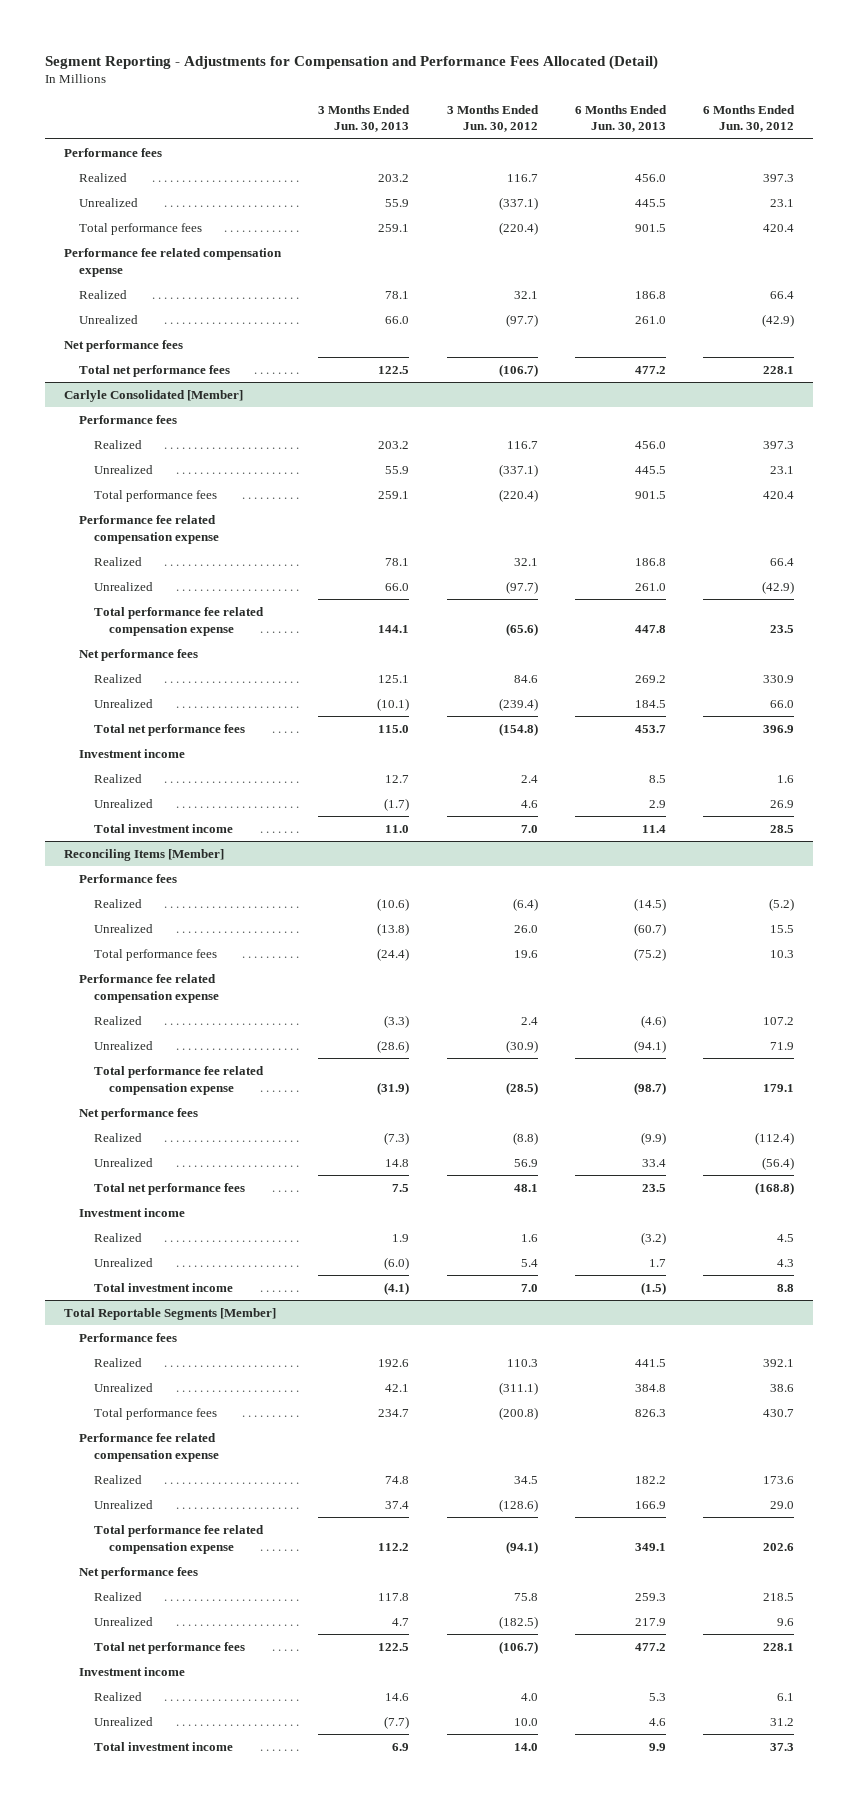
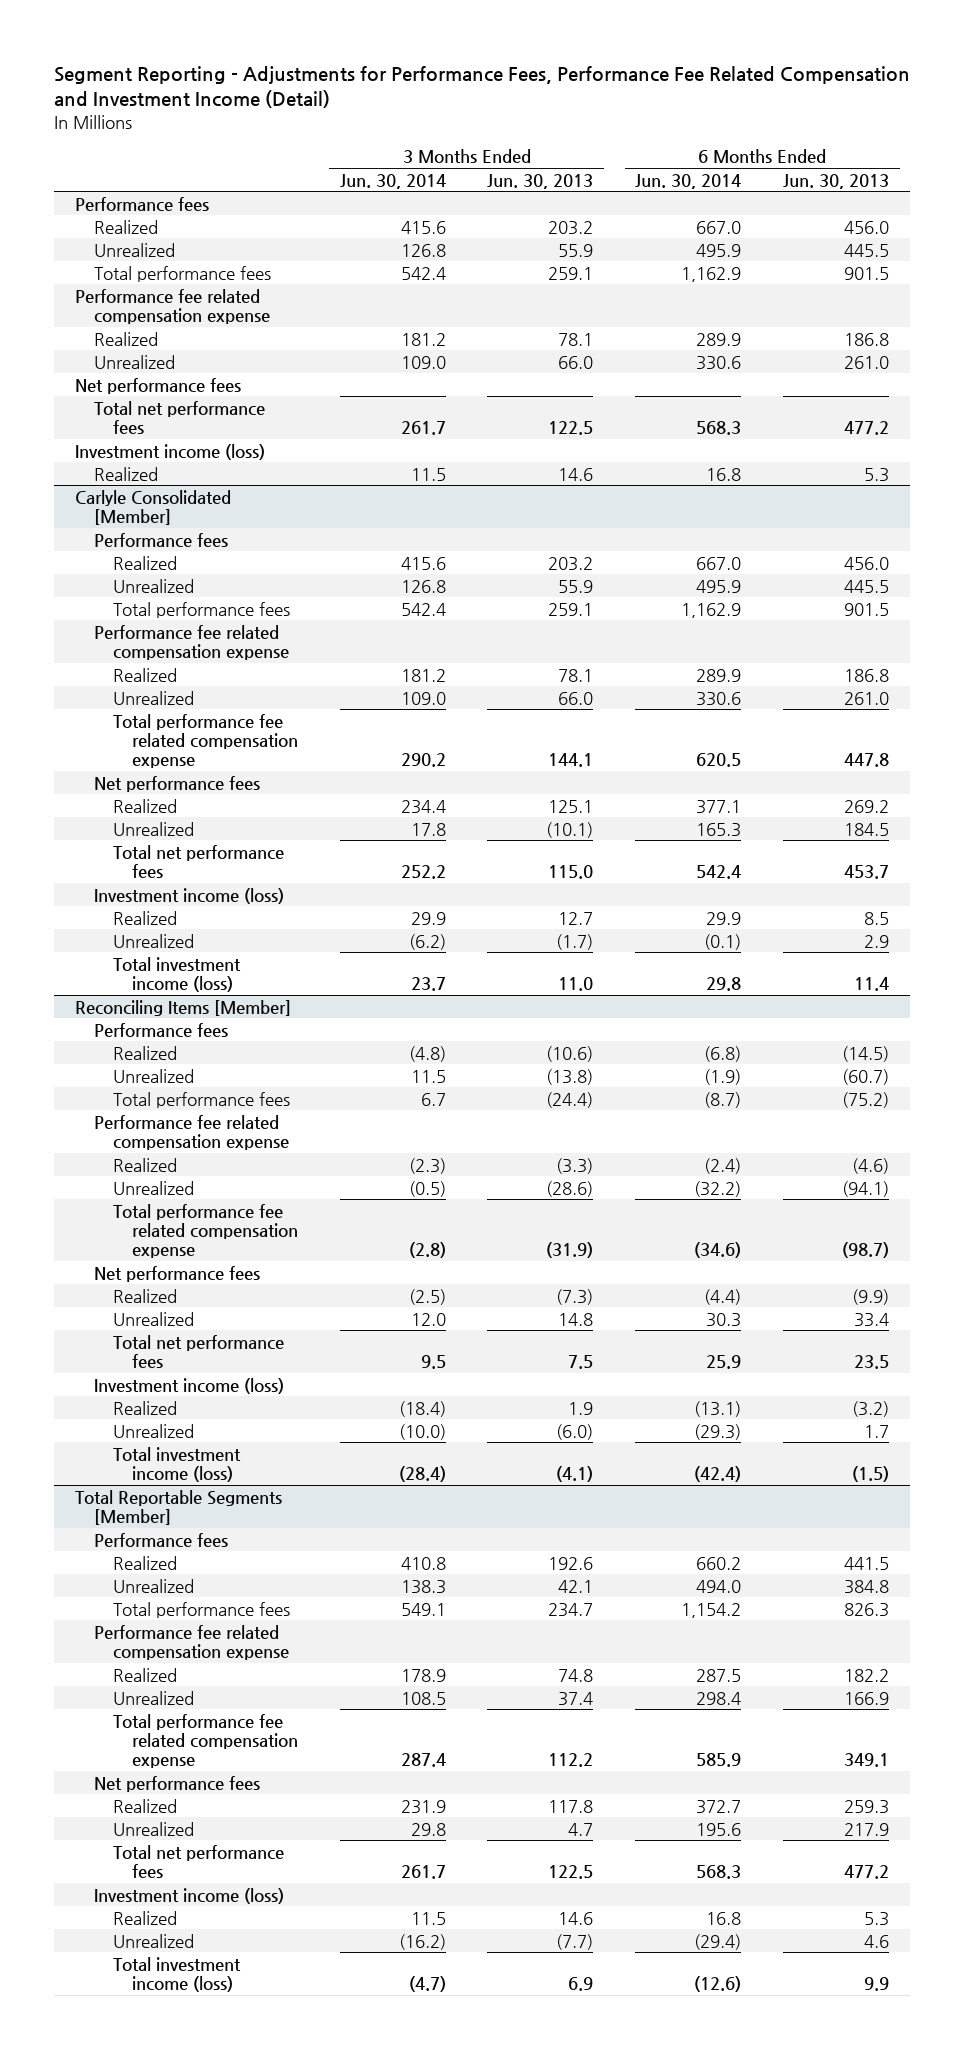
[45,54,659,70] Segment Reporting - Adjustments for Compensation and Performance Fees Allocated (Detail) -> [53,65,910,109] Segment Reporting - Adjustments for Performance Fees, Performance Fee Related Compensation and Investment Income (Detail)
[446,104,539,133] 3 Months Ended Jun. 30, 2012 -> none
[703,104,796,133] 6 Months Ended Jun. 30, 2012 -> none
none -> [339,173,446,189] Jun. 30, 2014
none -> [635,173,742,189] Jun. 30, 2014
none -> [74,443,265,460] Investment income (loss)
none -> [93,466,158,481] Realized
[78,748,185,758] Investment income -> [93,887,284,904] Investment income (loss)
[94,823,234,833] Total investment income -> [112,956,241,992] Total investment income (loss)
[78,1207,185,1217] Investment income -> [93,1377,284,1394] Investment income (loss)
[94,1282,234,1292] Total investment income -> [112,1446,241,1482] Total investment income (loss)
[78,1666,185,1676] Investment income -> [93,1887,284,1904] Investment income (loss)
[94,1741,234,1751] Total investment income -> [112,1956,241,1992] Total investment income (loss)

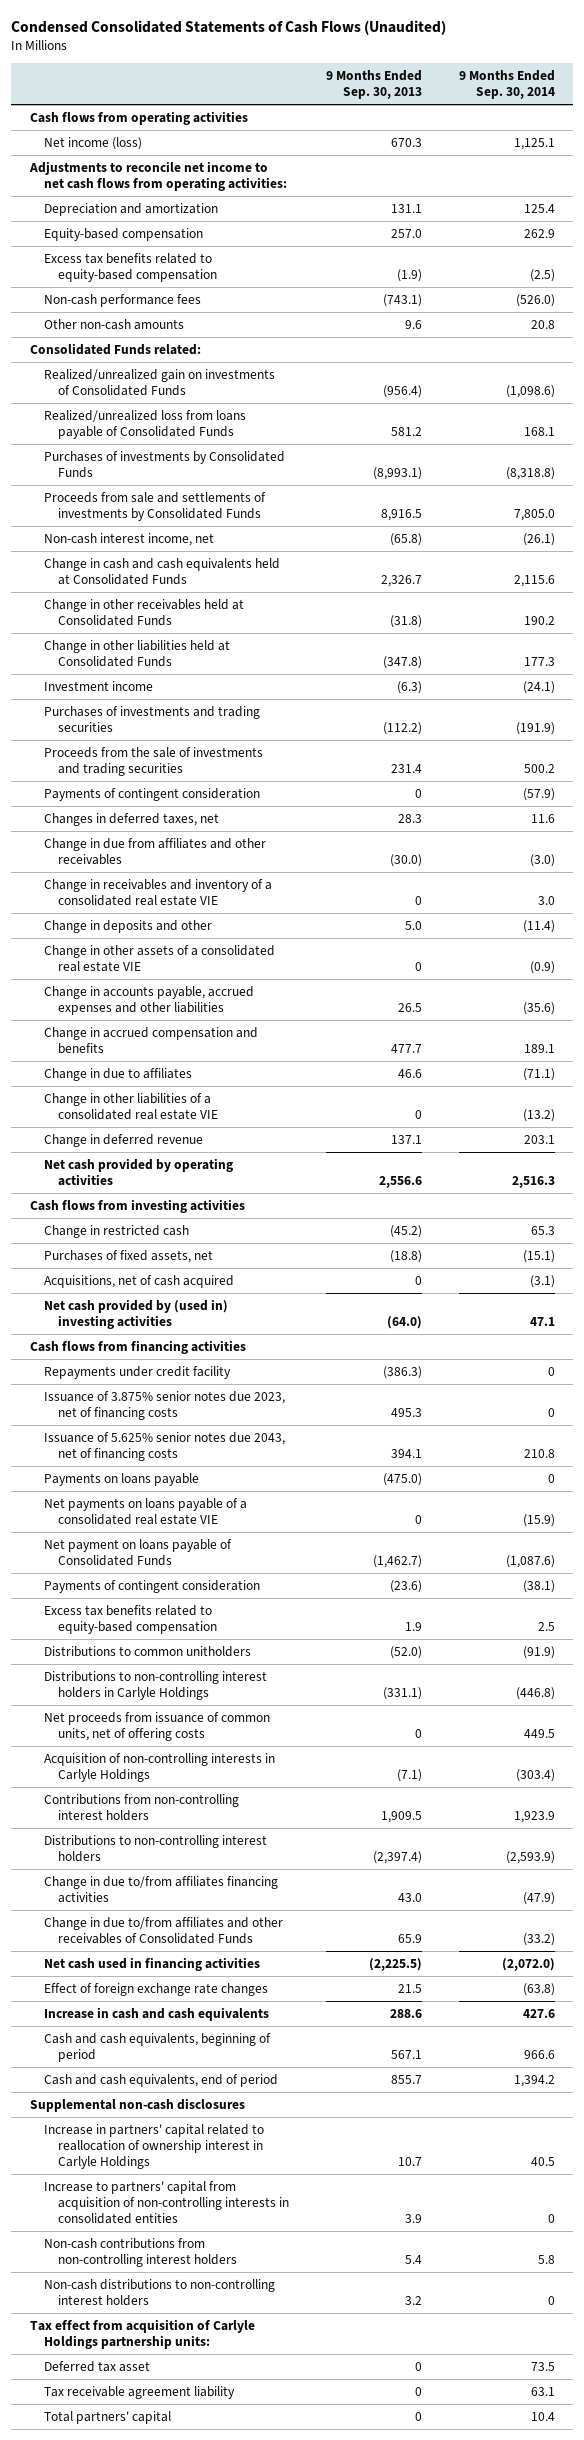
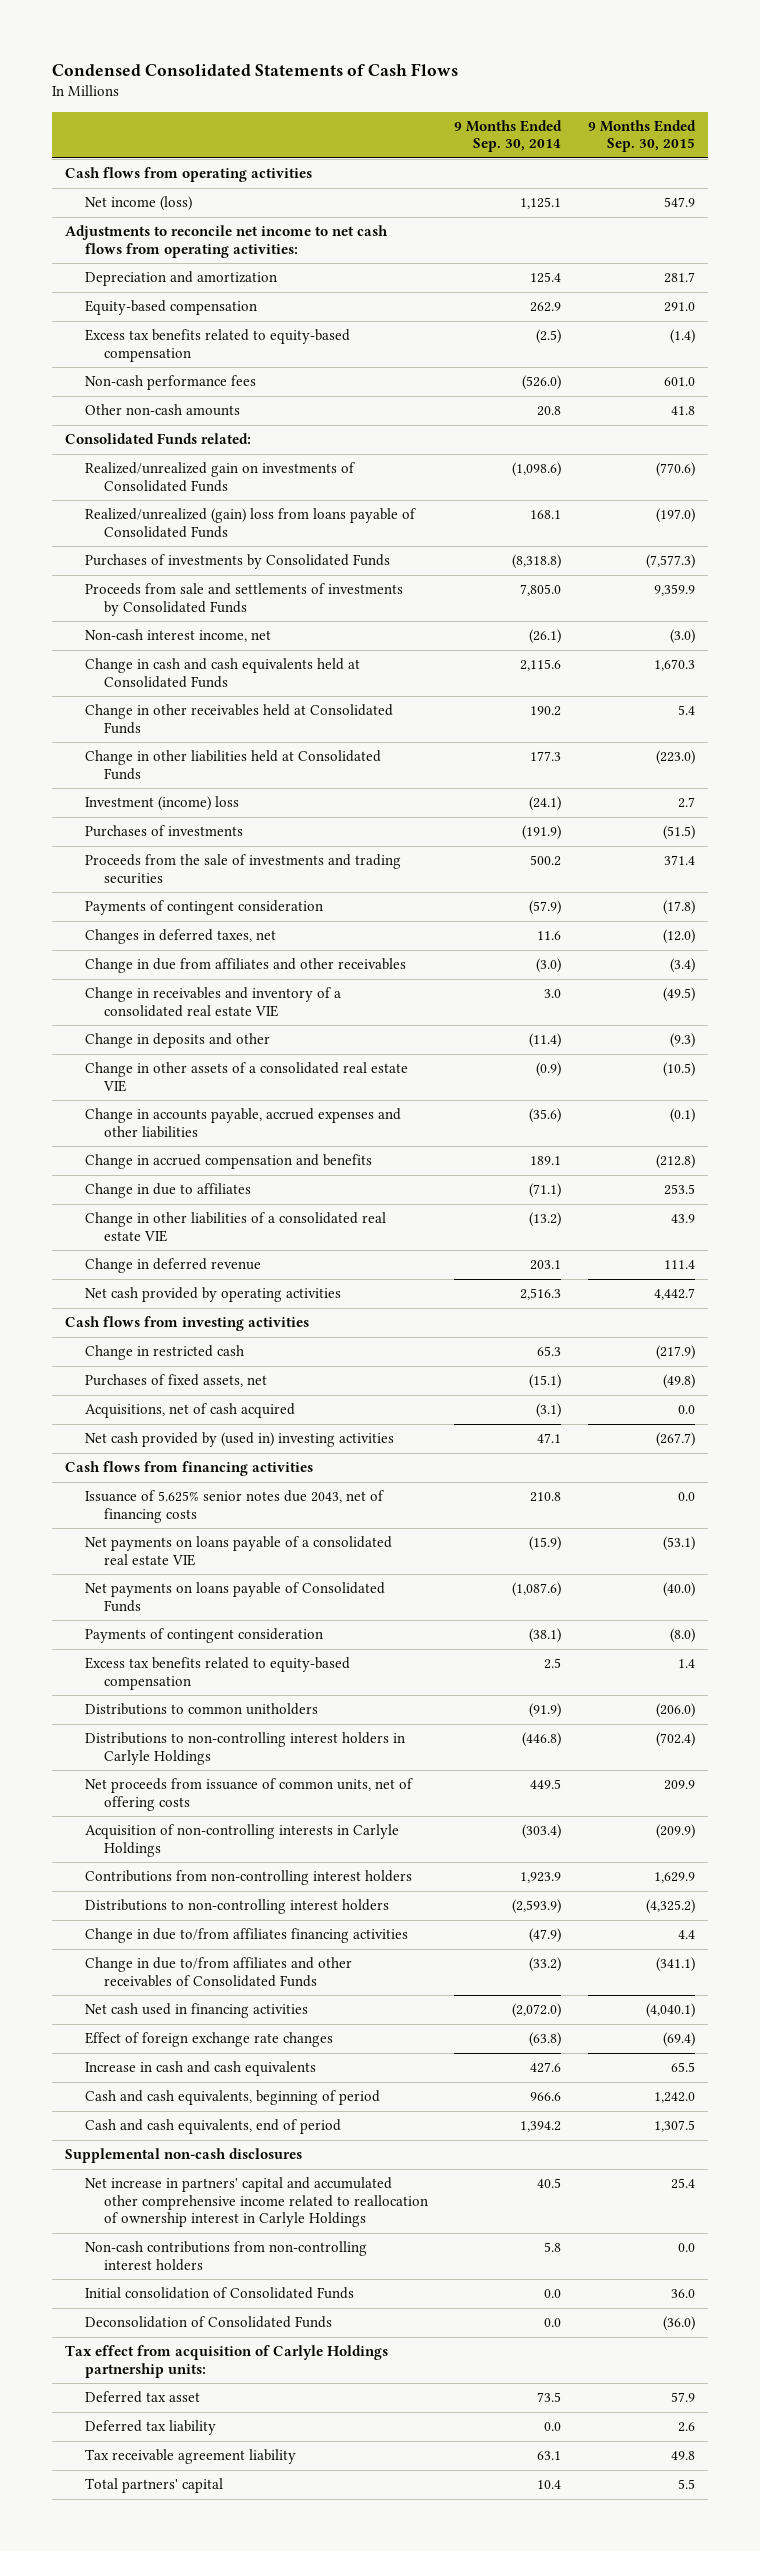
[11,19,447,35] Condensed Consolidated Statements of Cash Flows (Unaudited) -> [52,62,459,76] Condensed Consolidated Statements of Cash Flows
[325,70,422,100] 9 Months Ended Sep. 30, 2013 -> none
none -> [587,119,696,153] 9 Months Ended Sep. 30, 2015
[43,410,246,439] Realized/unrealized loss from loans payable of Consolidated Funds -> [84,508,416,538] Realized/unrealized (gain) loss from loans payable of Consolidated Funds
[43,681,153,692] Investment income -> [84,796,239,812] Investment (income) loss
[43,706,260,732] Purchases of investments and trading securities -> [84,825,243,838] Purchases of investments
[43,1366,231,1380] Repayments under credit facility -> none
[43,1391,285,1420] Issuance of 3.875% senior notes due 2023, net of financing costs -> none
[43,1473,199,1487] Payments on loans payable -> none
[43,1539,232,1566] Net payment on loans payable of Consolidated Funds -> [84,1582,385,1612] Net payments on loans payable of Consolidated Funds
[43,2181,289,2224] Increase to partners' capital from acquisition of non-controlling interests in consolidated entities -> none
[43,2124,264,2169] Increase in partners' capital related to reallocation of ownership interest in Carlyle Holdings -> [84,2177,429,2228] Net increase in partners' capital and accumulated other comprehensive income related to reallocation of ownership interest in Carlyle Holdings
[43,2279,275,2306] Non-cash distributions to non-controlling interest holders -> none
none -> [84,2287,354,2300] Initial consolidation of Consolidated Funds
none -> [84,2316,332,2329] Deconsolidation of Consolidated Funds
none -> [84,2420,216,2436] Deferred tax liability

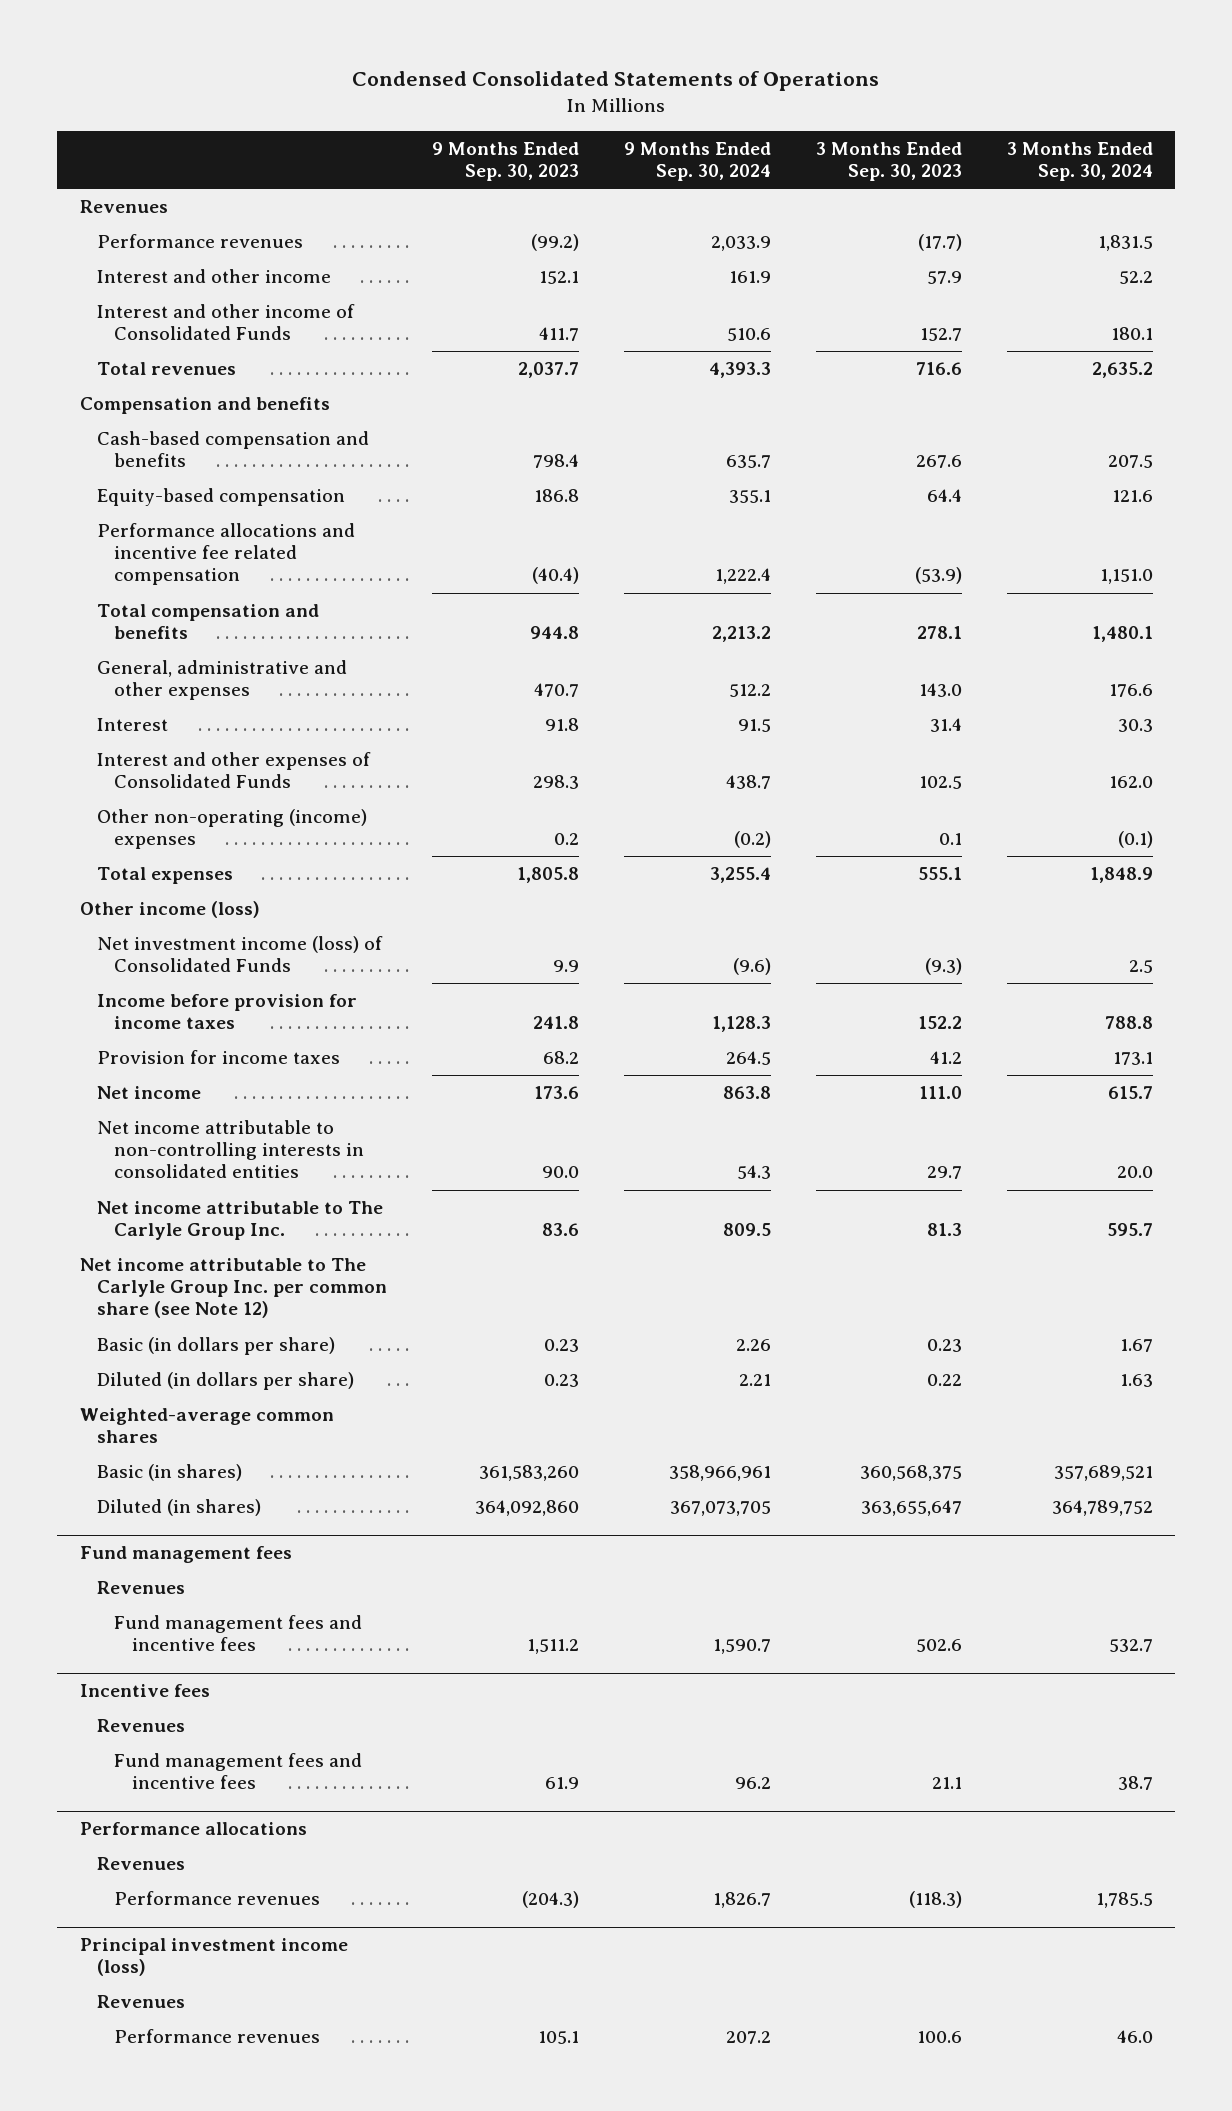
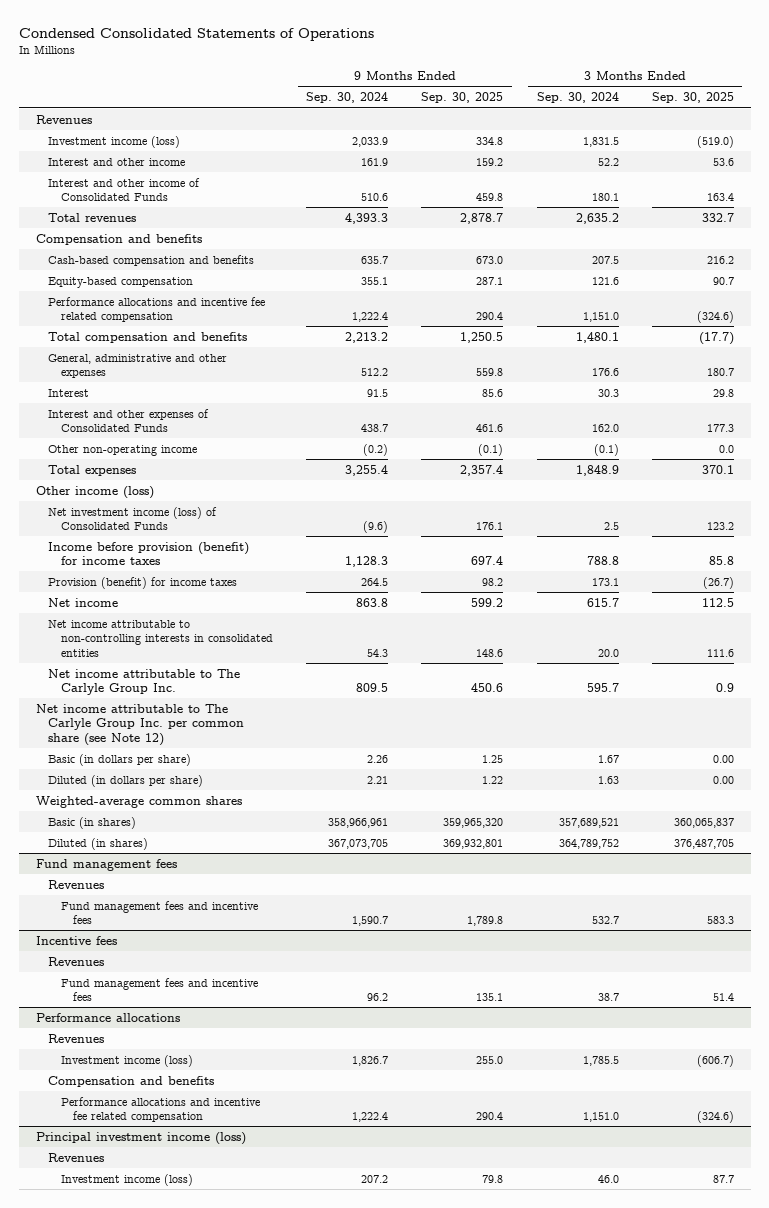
[431,141,579,181] 9 Months Ended Sep. 30, 2023 -> none
[815,141,962,181] 3 Months Ended Sep. 30, 2023 -> none
none -> [421,92,504,104] Sep. 30, 2025
none -> [651,92,734,104] Sep. 30, 2025
[96,234,303,249] Performance revenues -> [48,135,181,148] Investment income (loss)
[96,809,367,850] Other non-operating (income) expenses -> [48,444,198,456] Other non-operating income
[96,994,357,1030] Income before provision for income taxes -> [48,541,250,566] Income before provision (benefit) for income taxes
[96,1050,340,1065] Provision for income taxes -> [48,576,238,589] Provision (benefit) for income taxes
[114,1891,321,1906] Performance revenues -> [60,1054,193,1067] Investment income (loss)
none -> [48,1075,215,1087] Compensation and benefits
none -> [60,1096,260,1123] Performance allocations and incentive fee related compensation
[114,2029,321,2044] Performance revenues -> [60,1173,193,1186] Investment income (loss)

